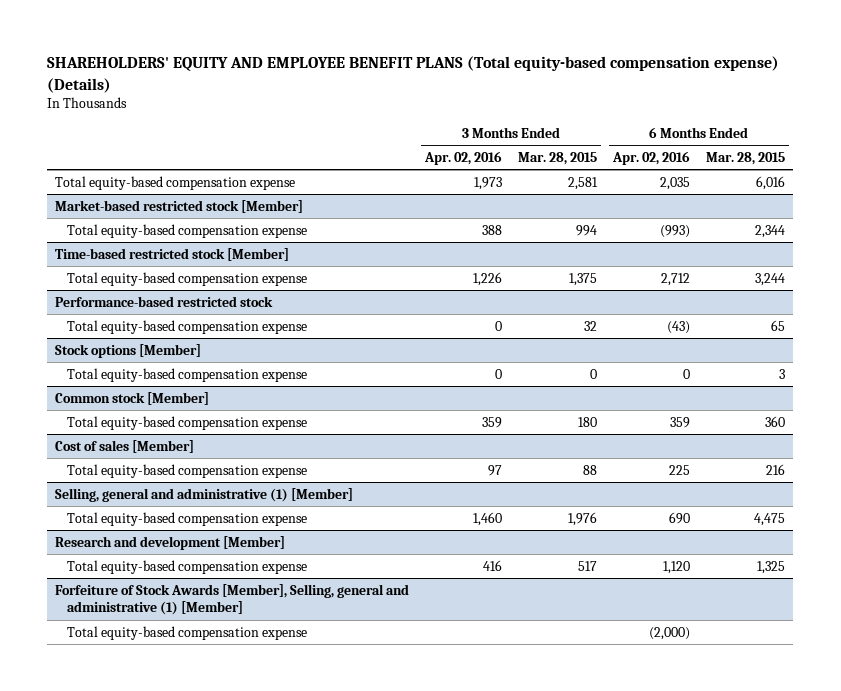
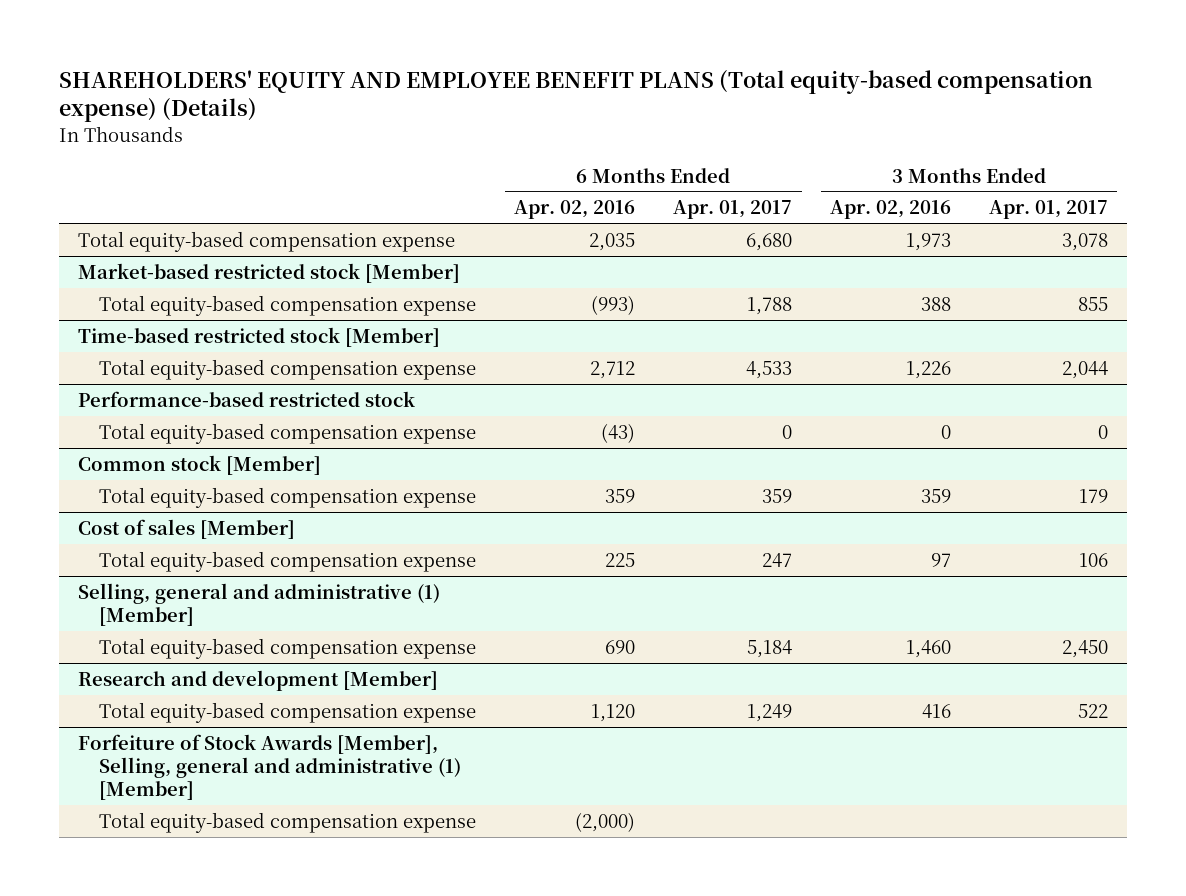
[518,152,598,166] Mar. 28, 2015 -> none
[706,152,786,166] Mar. 28, 2015 -> none
none -> [673,200,793,220] Apr. 01, 2017
none -> [989,200,1109,220] Apr. 01, 2017
[55,343,202,358] Stock options [Member] -> none
[67,367,308,382] Total equity-based compensation expense -> none

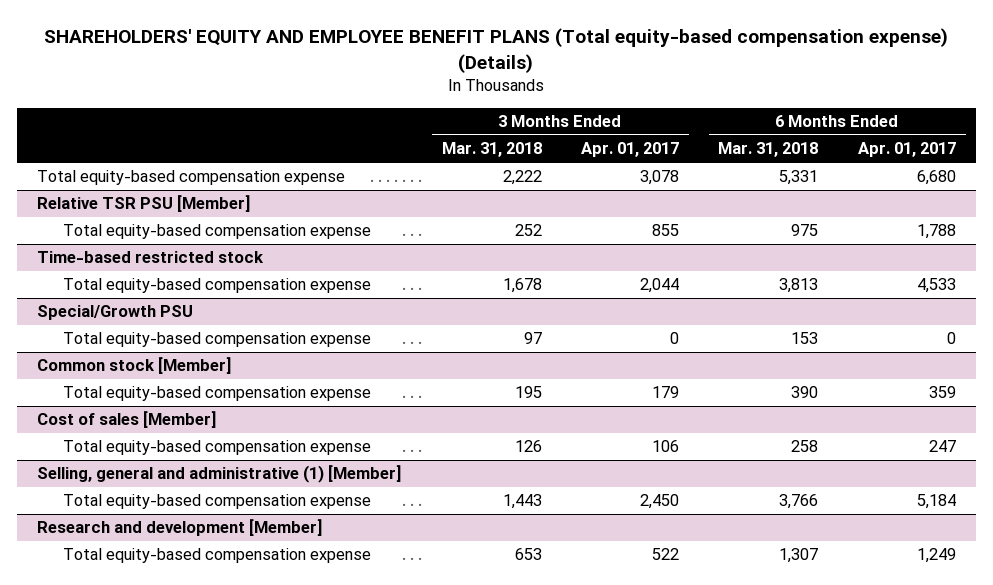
[514,200,636,220] Apr. 02, 2016 -> none
[830,200,952,220] Apr. 02, 2016 -> none
none -> [441,142,542,158] Mar. 31, 2018
none -> [718,142,819,158] Mar. 31, 2018
[77,262,460,283] Market-based restricted stock [Member] -> none
none -> [37,195,252,213] Relative TSR PSU [Member]
[77,326,440,347] Time-based restricted stock [Member] -> [37,251,265,264] Time-based restricted stock
[77,390,415,407] Performance-based restricted stock -> none
none -> [37,305,194,321] Special/Growth PSU
[77,733,462,800] Forfeiture of Stock Awards [Member], Selling, general and administrative (1) [Member] -> none
[99,811,477,833] Total equity-based compensation expense -> none

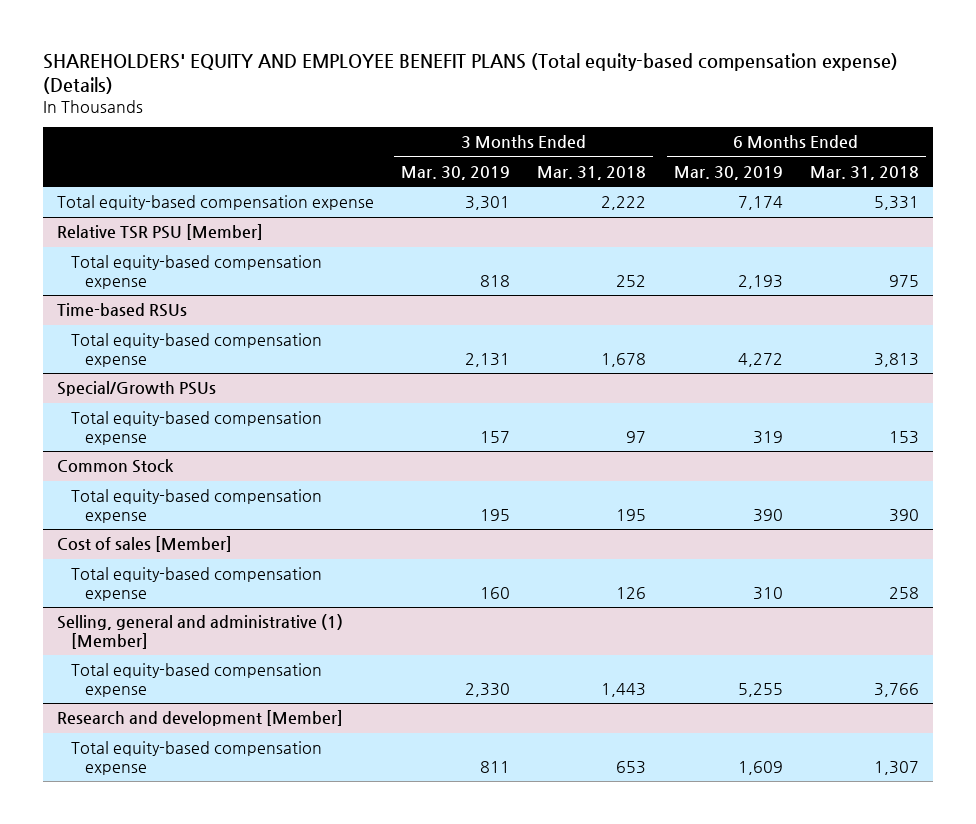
[580,142,679,158] Apr. 01, 2017 -> none
[857,142,956,158] Apr. 01, 2017 -> none
none -> [400,165,510,180] Mar. 30, 2019
none -> [673,165,783,180] Mar. 30, 2019
[37,251,265,264] Time-based restricted stock -> none
none -> [56,303,187,318] Time-based RSUs
[37,305,194,321] Special/Growth PSU -> [56,381,216,397] Special/Growth PSUs
[37,357,233,375] Common stock [Member] -> [56,459,174,474] Common Stock

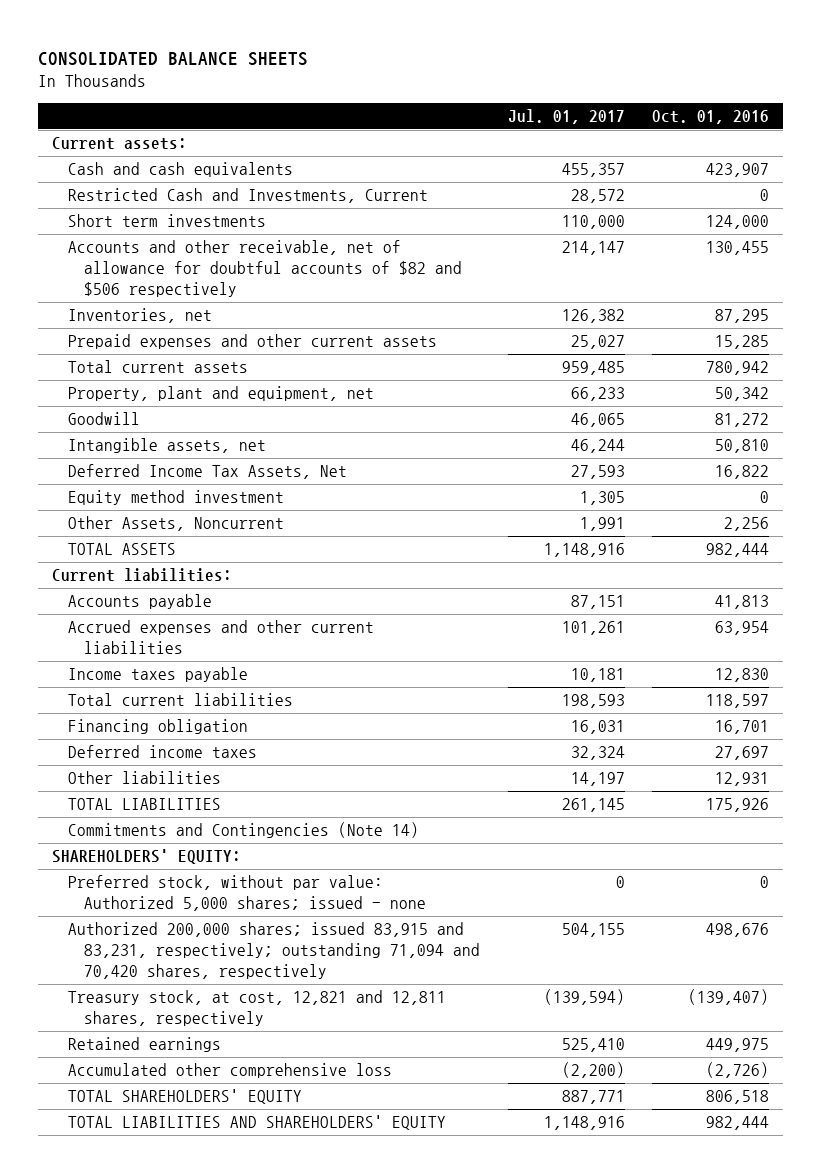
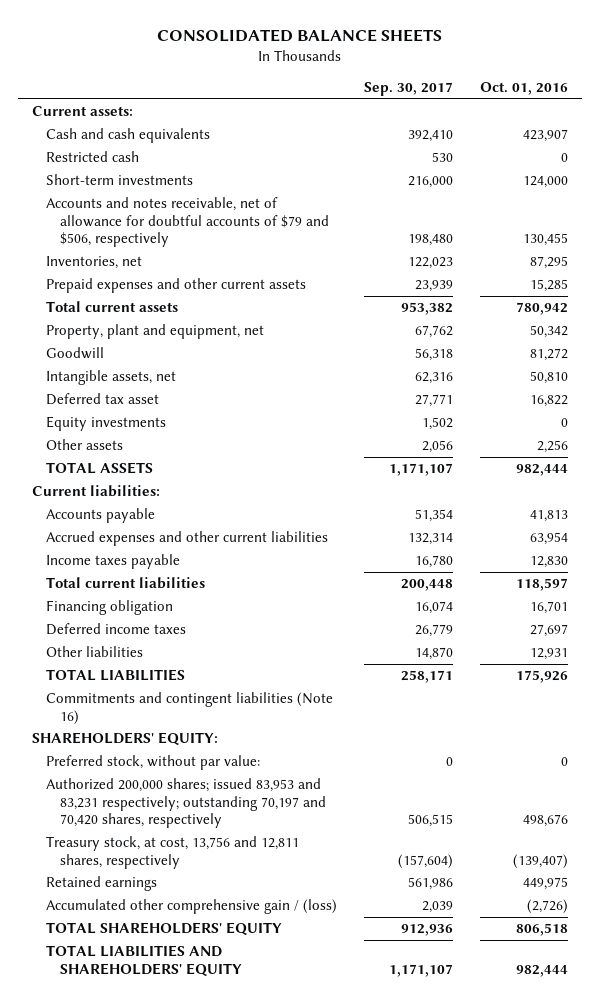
[507,109,625,125] Jul. 01, 2017 -> none
none -> [364,82,454,97] Sep. 30, 2017
[67,188,428,204] Restricted Cash and Investments, Current -> [45,151,139,163] Restricted cash
[67,214,266,228] Short term investments -> [45,174,193,186] Short-term investments
[67,240,463,298] Accounts and other receivable, net of allowance for doubtful accounts of $82 and $506 respectively -> [45,197,330,247] Accounts and notes receivable, net of allowance for doubtful accounts of $79 and $506, respectively
[67,464,347,480] Deferred Income Tax Assets, Net -> [45,393,159,406] Deferred tax asset
[67,490,284,506] Equity method investment -> [45,416,166,432] Equity investments
[67,516,284,532] Other Assets, Noncurrent -> [45,439,123,451] Other assets
[67,822,419,839] Commitments and Contingencies (Note 14) -> [45,692,333,725] Commitments and contingent liabilities (Note 16)
[67,875,427,912] Preferred stock, without par value: Authorized 5,000 shares; issued - none -> [45,755,260,771] Preferred stock, without par value:
[67,922,481,980] Authorized 200,000 shares; issued 83,915 and 83,231, respectively; outstanding 71,094 and 70,420 shares, respectively -> [45,778,327,828] Authorized 200,000 shares; issued 83,953 and 83,231 respectively; outstanding 70,197 and 70,420 shares, respectively
[67,990,446,1027] Treasury stock, at cost, 12,821 and 12,811 shares, respectively -> [45,836,299,869] Treasury stock, at cost, 13,756 and 12,811 shares, respectively
[67,1063,392,1079] Accumulated other comprehensive loss -> [45,899,337,915] Accumulated other comprehensive gain / (loss)

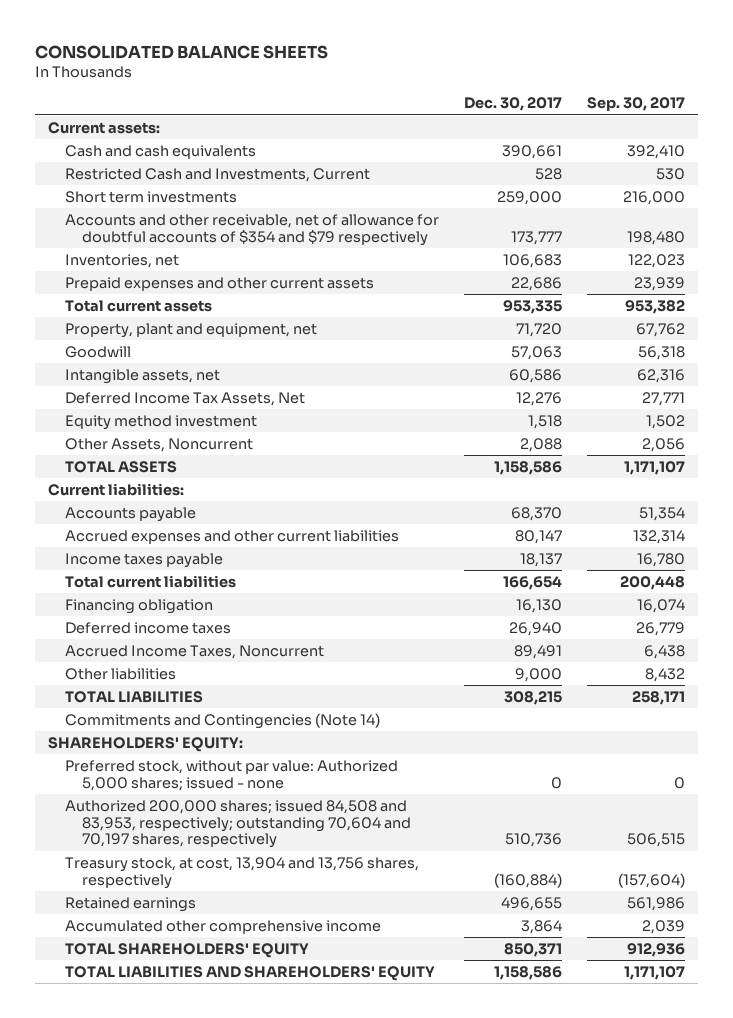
[480,82,569,96] Oct. 01, 2016 -> none
none -> [463,97,562,112] Dec. 30, 2017
[45,151,139,163] Restricted cash -> [64,167,370,182] Restricted Cash and Investments, Current
[45,174,193,186] Short-term investments -> [64,190,237,203] Short term investments
[45,197,330,247] Accounts and notes receivable, net of allowance for doubtful accounts of $79 and $506, respectively -> [64,213,439,246] Accounts and other receivable, net of allowance for doubtful accounts of $354 and $79 respectively
[45,393,159,406] Deferred tax asset -> [64,391,305,406] Deferred Income Tax Assets, Net
[45,416,166,432] Equity investments -> [64,414,257,430] Equity method investment
[45,439,123,451] Other assets -> [64,437,253,452] Other Assets, Noncurrent
none -> [64,644,324,659] Accrued Income Taxes, Noncurrent
[415,647,454,661] 14,870 -> [645,667,686,682] 8,432
[45,692,333,725] Commitments and contingent liabilities (Note 16) -> [64,712,380,729] Commitments and Contingencies (Note 14)
[45,755,260,771] Preferred stock, without par value: -> [64,759,398,791] Preferred stock, without par value: Authorized 5,000 shares; issued - none
[45,778,327,828] Authorized 200,000 shares; issued 83,953 and 83,231 respectively; outstanding 70,197 and 70,420 shares, respectively -> [64,799,411,849] Authorized 200,000 shares; issued 84,508 and 83,953, respectively; outstanding 70,604 and 70,197 shares, respectively
[45,836,299,869] Treasury stock, at cost, 13,756 and 12,811 shares, respectively -> [64,856,419,889] Treasury stock, at cost, 13,904 and 13,756 shares, respectively
[45,899,337,915] Accumulated other comprehensive gain / (loss) -> [64,919,381,934] Accumulated other comprehensive income

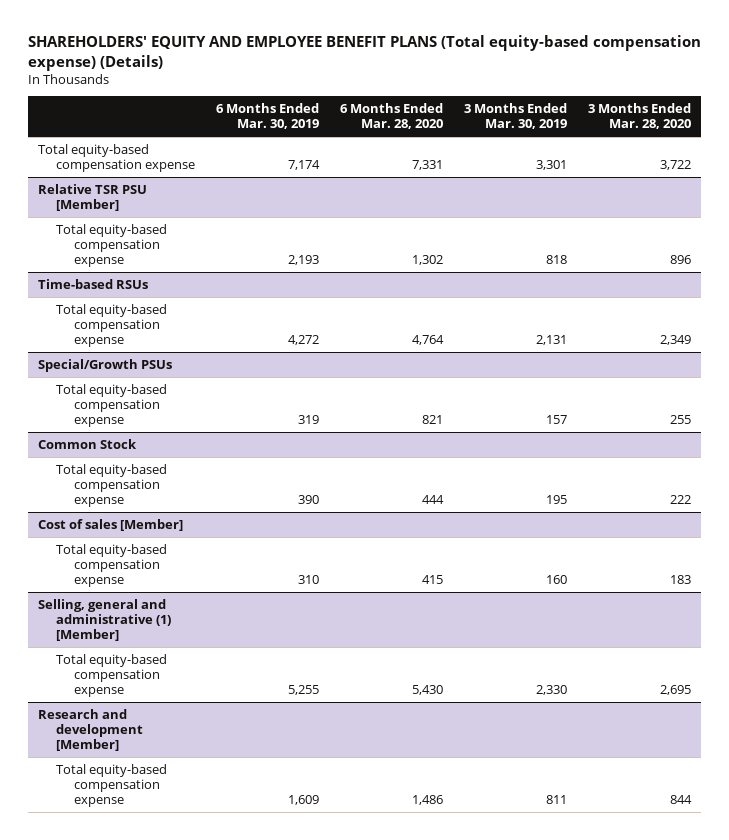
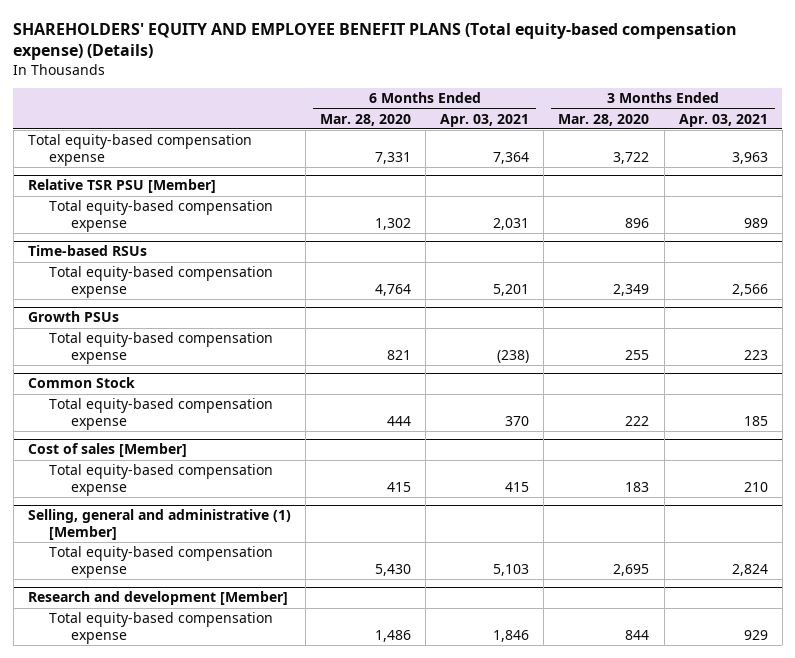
[216,103,320,130] 6 Months Ended Mar. 30, 2019 -> none
[463,103,567,130] 3 Months Ended Mar. 30, 2019 -> none
none -> [440,113,530,127] Apr. 03, 2021
none -> [678,113,768,127] Apr. 03, 2021
[38,358,173,372] Special/Growth PSUs -> [27,311,119,323] Growth PSUs

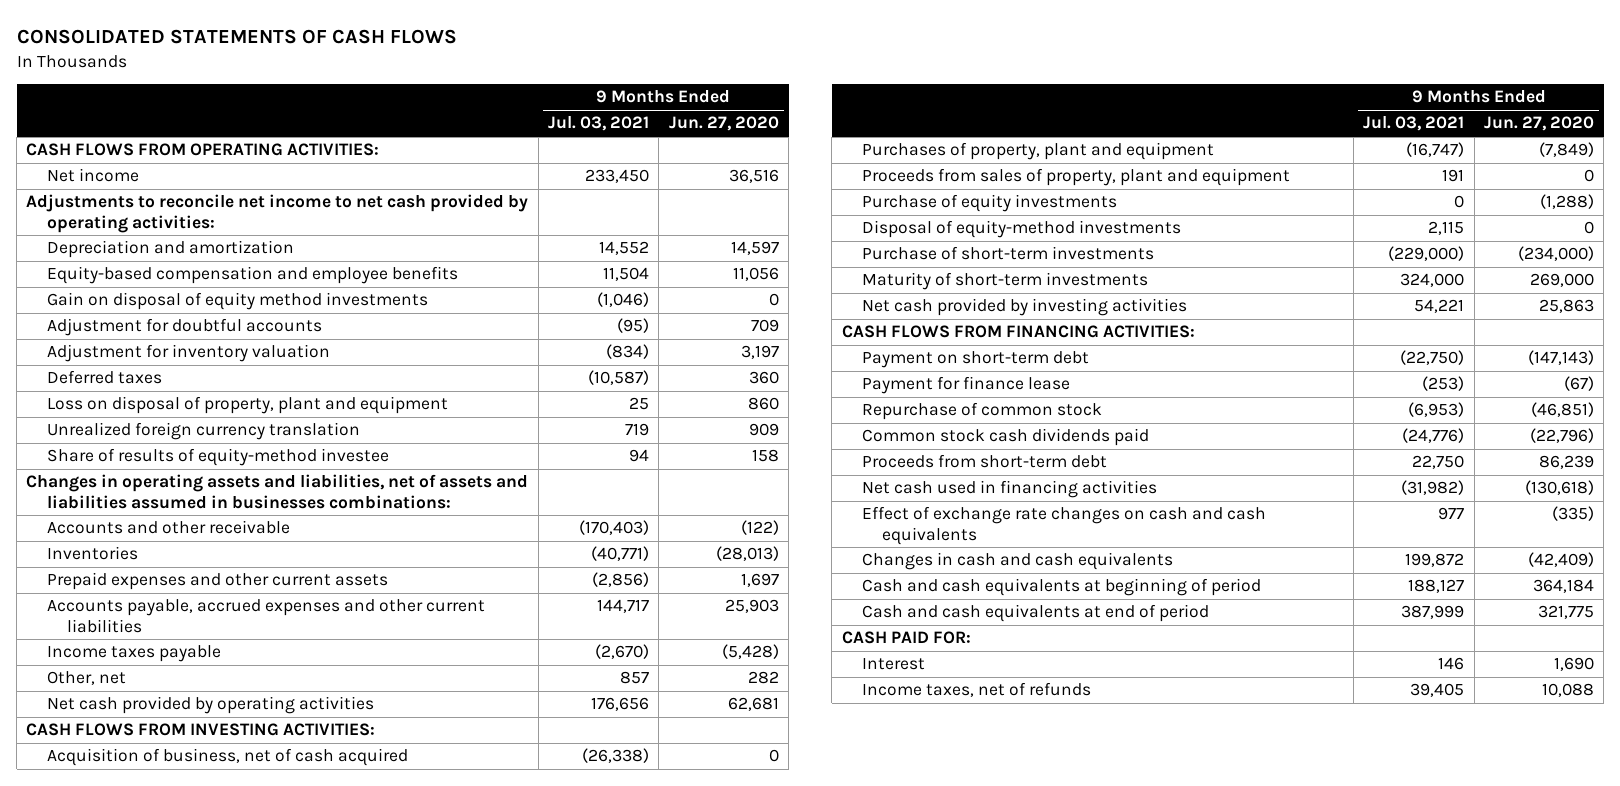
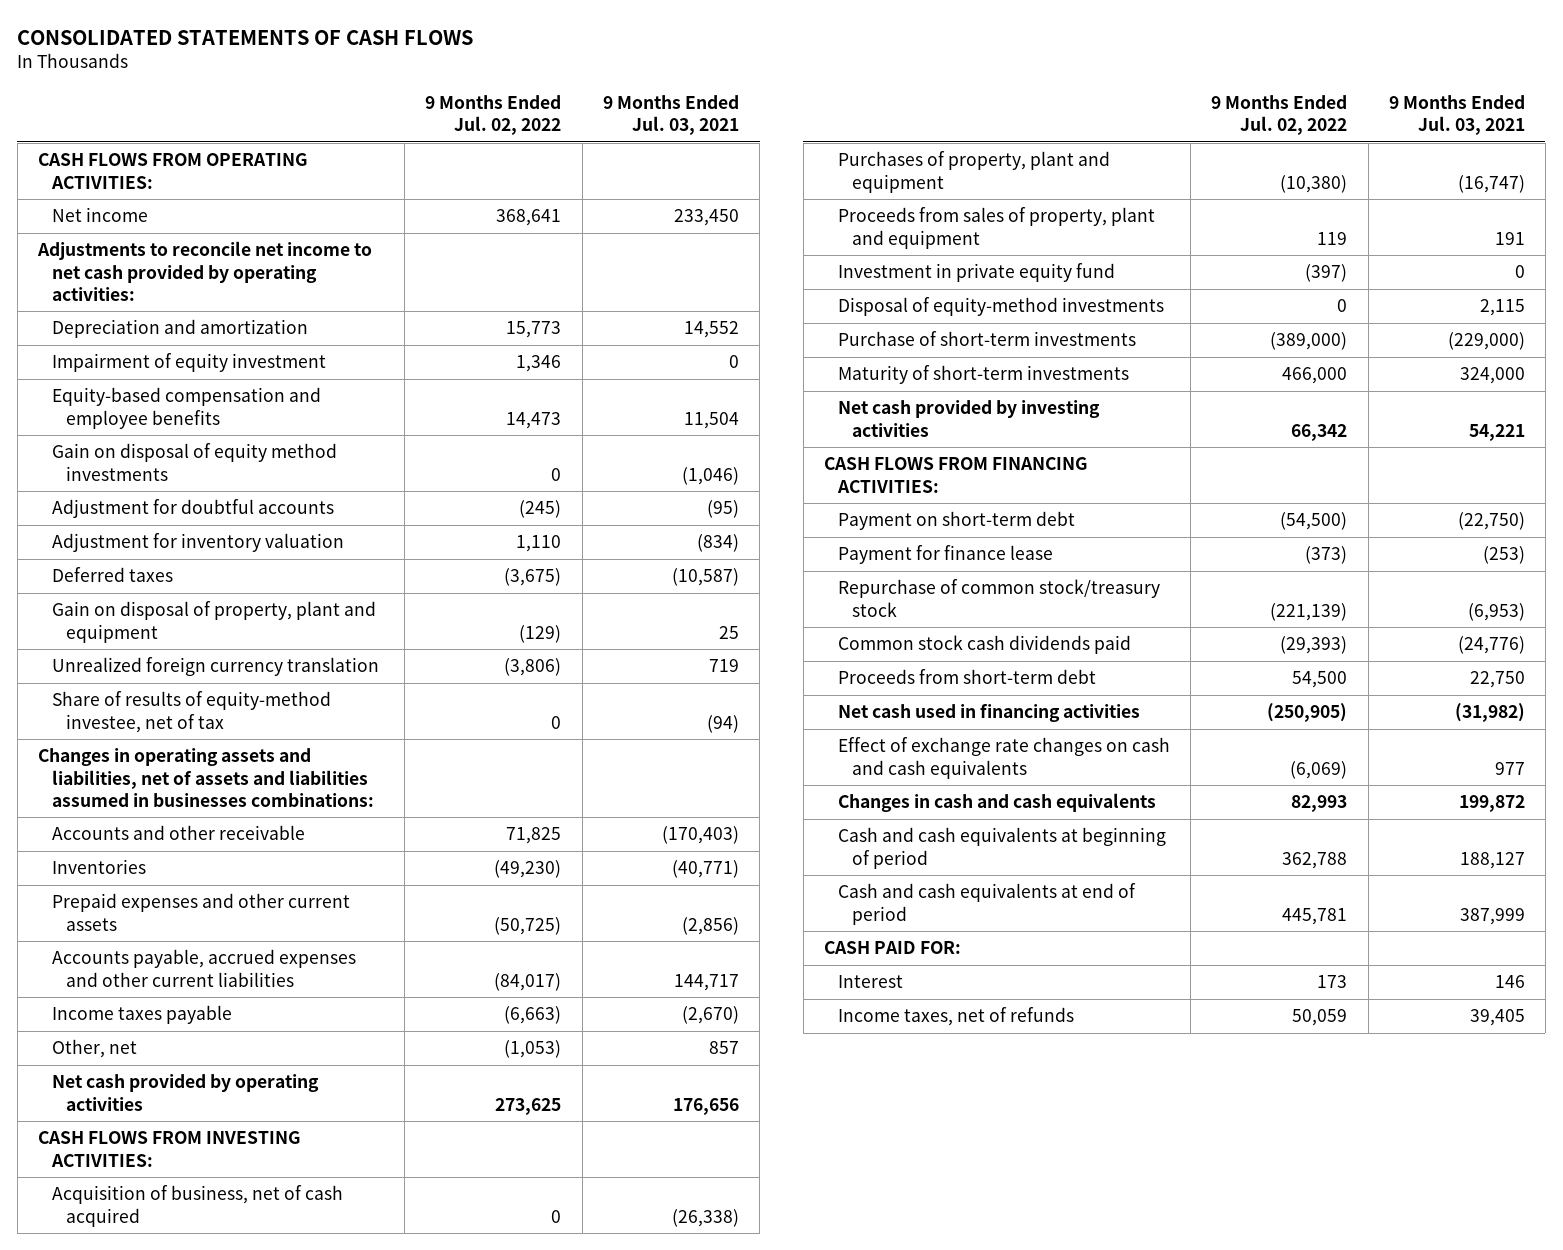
[668,116,779,132] Jun. 27, 2020 -> none
none -> [425,95,562,136] 9 Months Ended Jul. 02, 2022
none -> [52,353,327,373] Impairment of equity investment
[46,396,448,415] Loss on disposal of property, plant and equipment -> [52,601,377,643] Gain on disposal of property, plant and equipment
[46,448,389,467] Share of results of equity-method investee -> [52,691,332,733] Share of results of equity-method investee, net of tax
[629,449,650,463] 94 -> [706,714,739,733] (94)
[861,194,1117,213] Purchase of equity investments -> none
none -> [837,263,1115,283] Investment in private equity fund
[861,402,1102,421] Repurchase of common stock -> [837,579,1160,617] Repurchase of common stock/treasury stock

